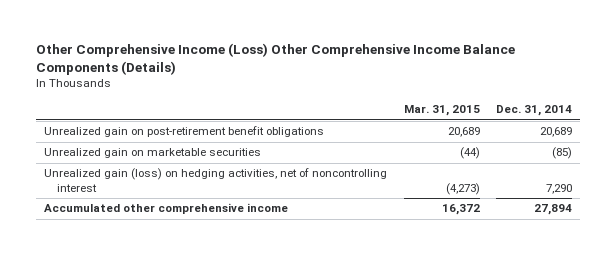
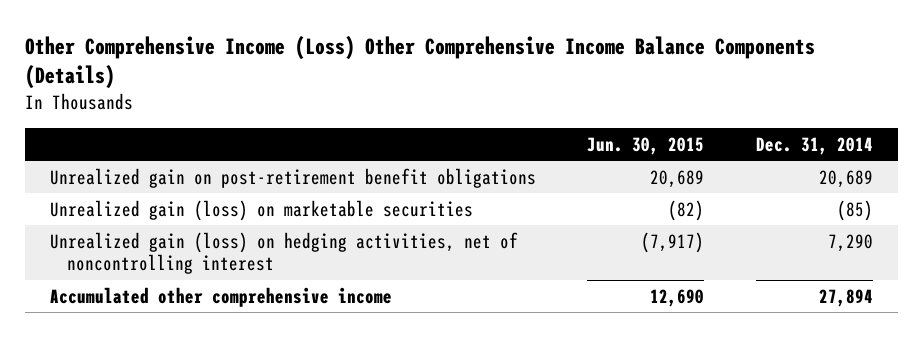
[403,105,480,117] Mar. 31, 2015 -> none
none -> [587,136,705,155] Jun. 30, 2015
[44,148,262,159] Unrealized gain on marketable securities -> [50,199,474,221] Unrealized gain (loss) on marketable securities

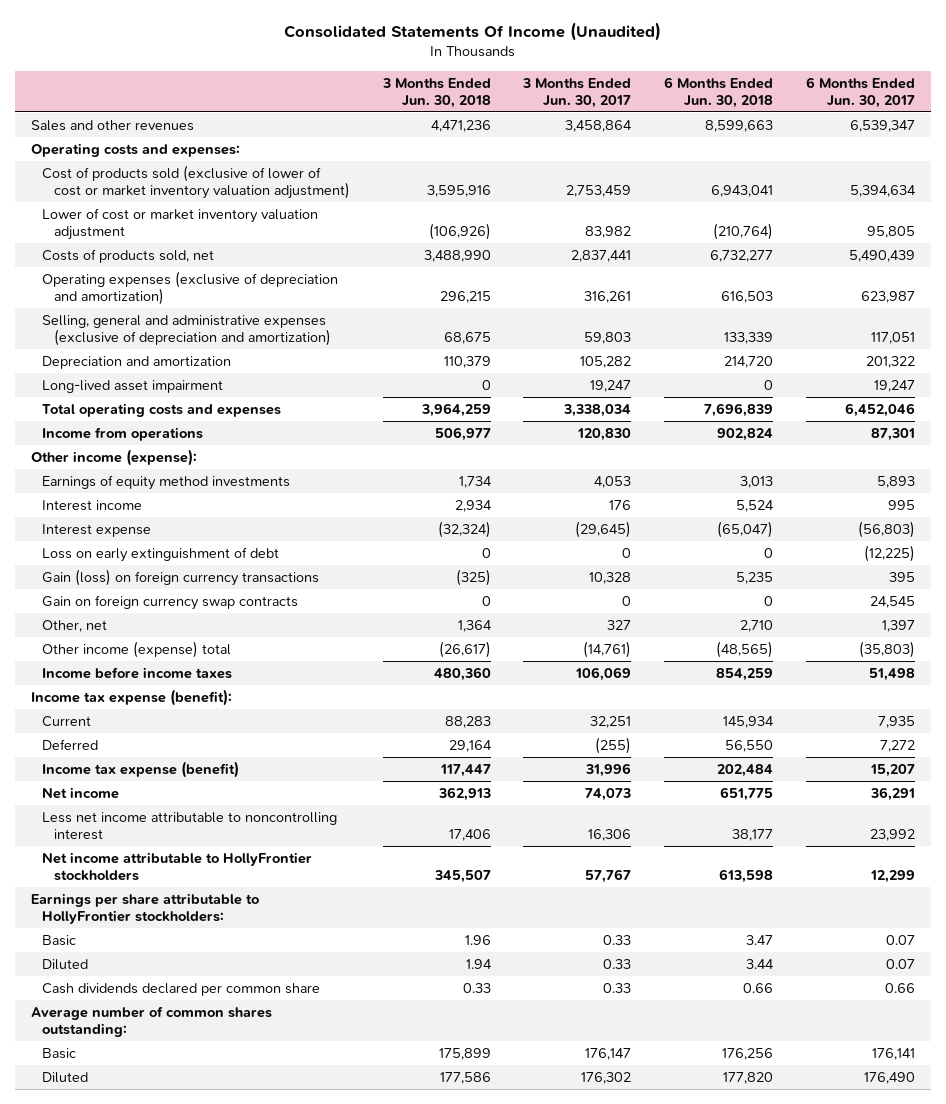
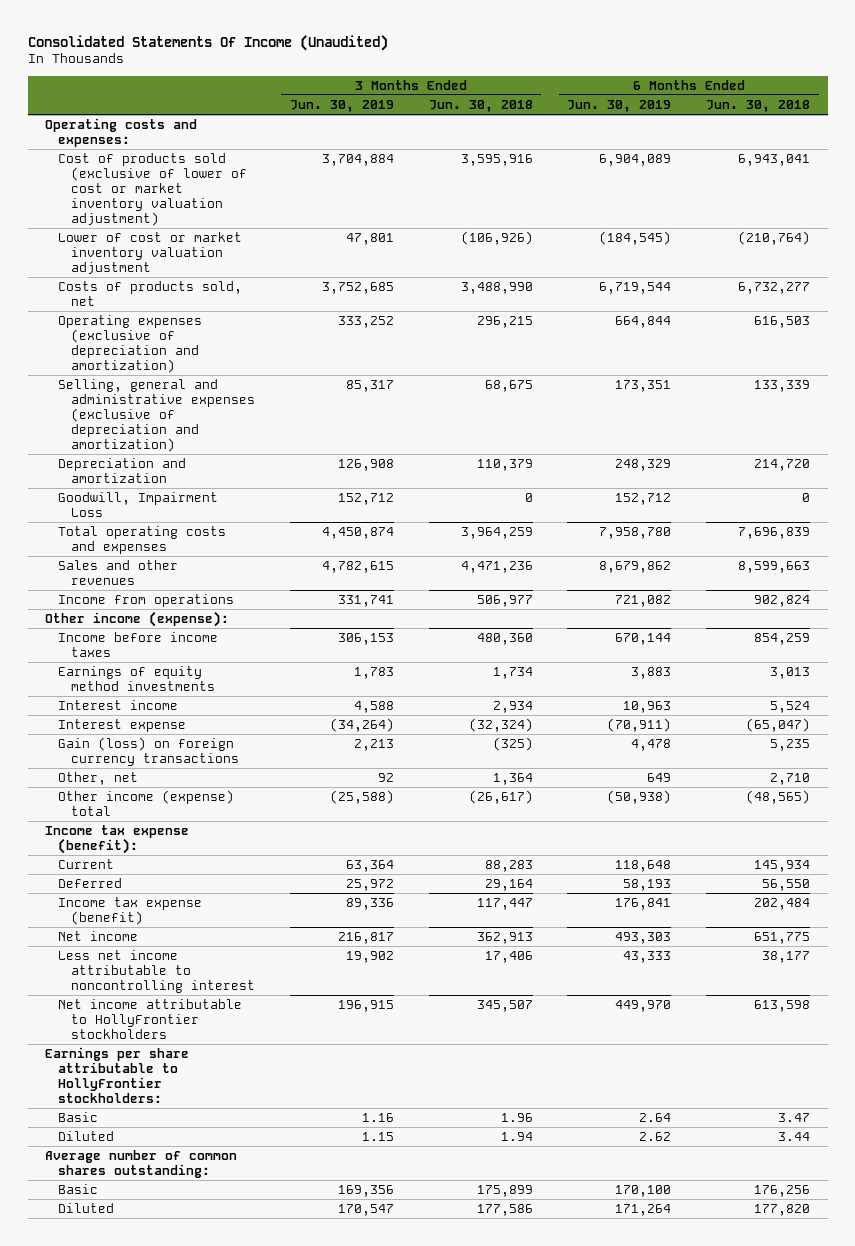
[522,77,632,108] 3 Months Ended Jun. 30, 2017 -> none
[805,76,915,108] 6 Months Ended Jun. 30, 2017 -> none
none -> [289,99,394,112] Jun. 30, 2019
none -> [567,99,672,112] Jun. 30, 2019
[42,379,224,393] Long-lived asset impairment -> none
none -> [57,491,218,517] Goodwill, Impairment Loss
[31,119,195,131] Sales and other revenues -> [57,559,178,585] Sales and other revenues
[42,666,233,679] Income before income taxes -> [57,631,218,657] Income before income taxes
[42,546,280,562] Loss on early extinguishment of debt -> none
[42,594,299,610] Gain on foreign currency swap contracts -> none
[42,982,321,996] Cash dividends declared per common share -> none

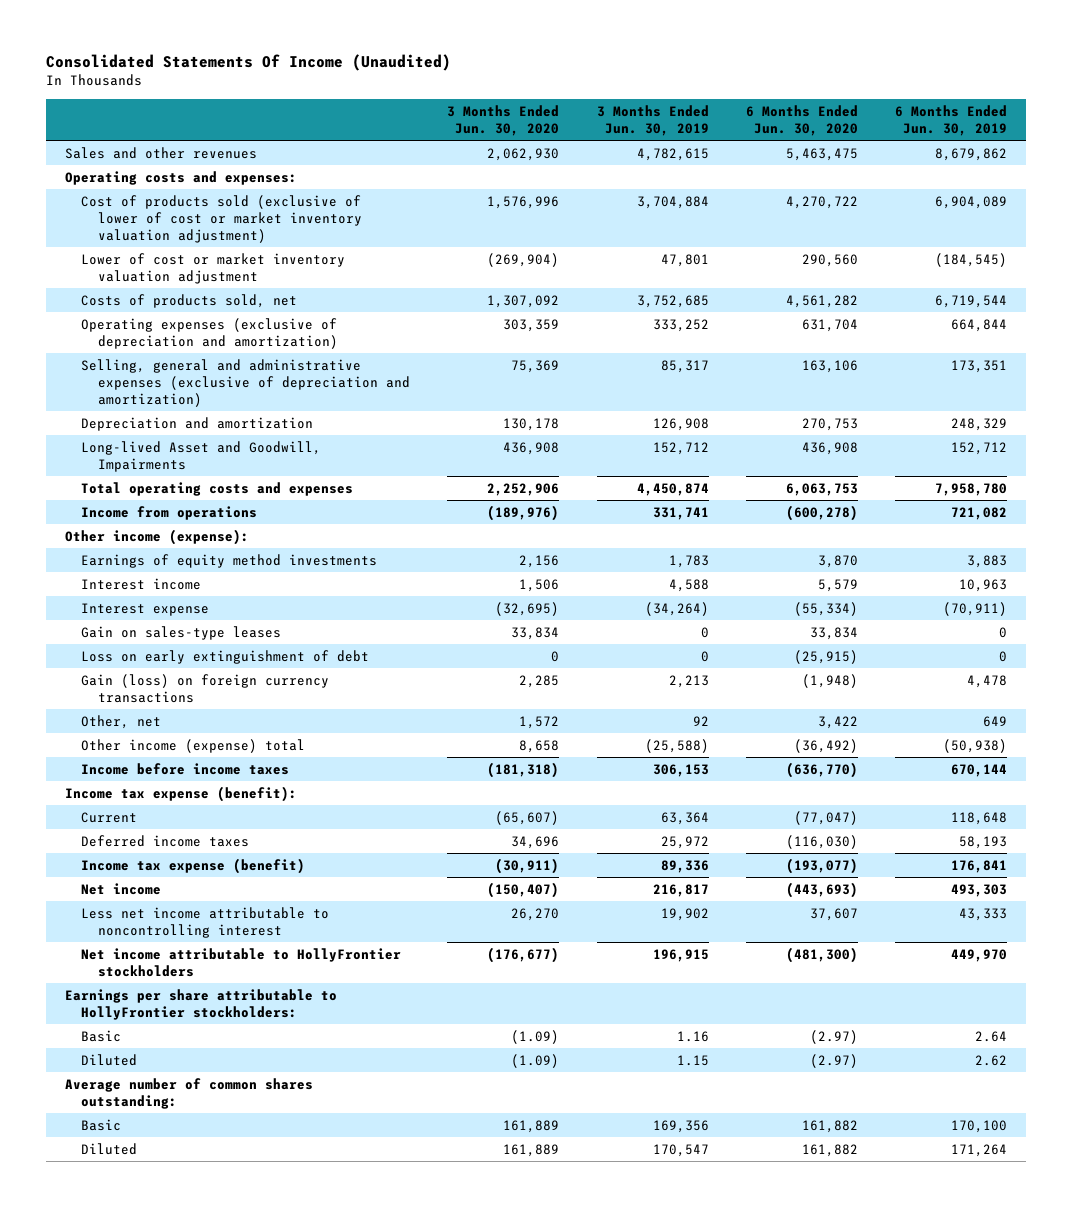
[428,99,533,112] Jun. 30, 2018 -> none
[706,99,811,112] Jun. 30, 2018 -> none
none -> [447,104,560,136] 3 Months Ended Jun. 30, 2020
none -> [746,104,859,136] 6 Months Ended Jun. 30, 2020
[57,559,178,585] Sales and other revenues -> [64,146,257,159] Sales and other revenues
[57,491,218,517] Goodwill, Impairment Loss -> [81,440,322,472] Long-lived Asset and Goodwill, Impairments
none -> [81,625,282,640] Gain on sales-type leases
none -> [81,649,370,664] Loss on early extinguishment of debt
[57,631,218,657] Income before income taxes -> [81,762,290,775] Income before income taxes
[57,877,122,888] Deferred -> [81,834,250,847] Deferred income taxes

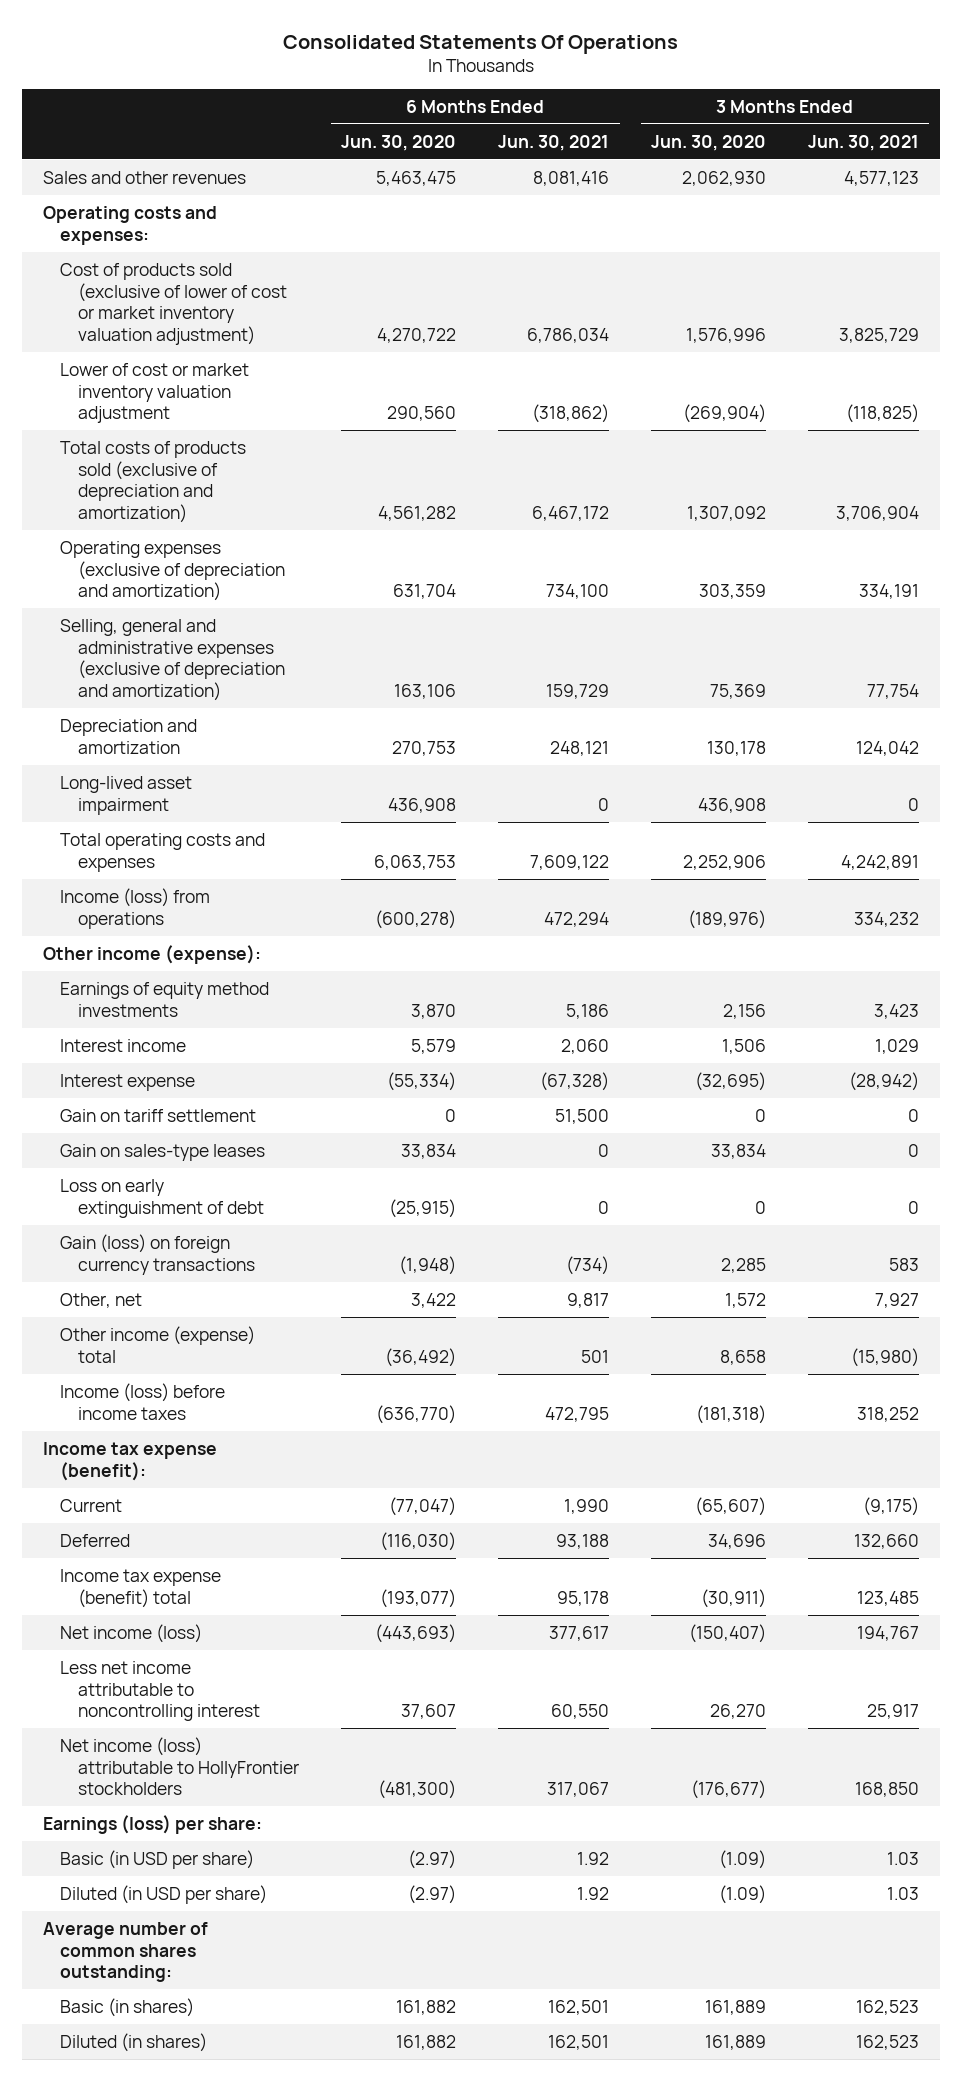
[45,53,451,71] Consolidated Statements Of Income (Unaudited) -> [282,34,678,54] Consolidated Statements Of Operations
[596,104,709,136] 3 Months Ended Jun. 30, 2019 -> none
[895,104,1008,136] 6 Months Ended Jun. 30, 2019 -> none
none -> [498,134,610,151] Jun. 30, 2021
none -> [807,134,919,151] Jun. 30, 2021
[81,293,298,308] Costs of products sold, net -> [60,440,247,524] Total costs of products sold (exclusive of depreciation and amortization)
[81,440,322,472] Long-lived Asset and Goodwill, Impairments -> [60,775,193,815] Long-lived asset impairment
[81,505,258,520] Income from operations -> [60,887,211,929] Income (loss) from operations
none -> [60,1108,257,1122] Gain on tariff settlement
[81,762,290,775] Income before income taxes -> [60,1382,226,1420] Income (loss) before income taxes
[81,834,250,847] Deferred income taxes -> [60,1533,131,1547] Deferred
[81,857,306,874] Income tax expense (benefit) -> [60,1568,222,1608] Income tax expense (benefit) total
[81,882,162,895] Net income -> [60,1623,203,1643] Net income (loss)
[81,947,402,977] Net income attributable to HollyFrontier stockholders -> [60,1736,300,1796] Net income (loss) attributable to HollyFrontier stockholders
[64,988,337,1020] Earnings per share attributable to HollyFrontier stockholders: -> [42,1814,262,1834] Earnings (loss) per share:
[81,1029,122,1042] Basic -> [60,1849,255,1869] Basic (in USD per share)
[81,1053,138,1066] Diluted -> [60,1884,268,1904] Diluted (in USD per share)
[81,1118,122,1131] Basic -> [60,1997,195,2017] Basic (in shares)
[81,1142,138,1155] Diluted -> [60,2032,208,2052] Diluted (in shares)

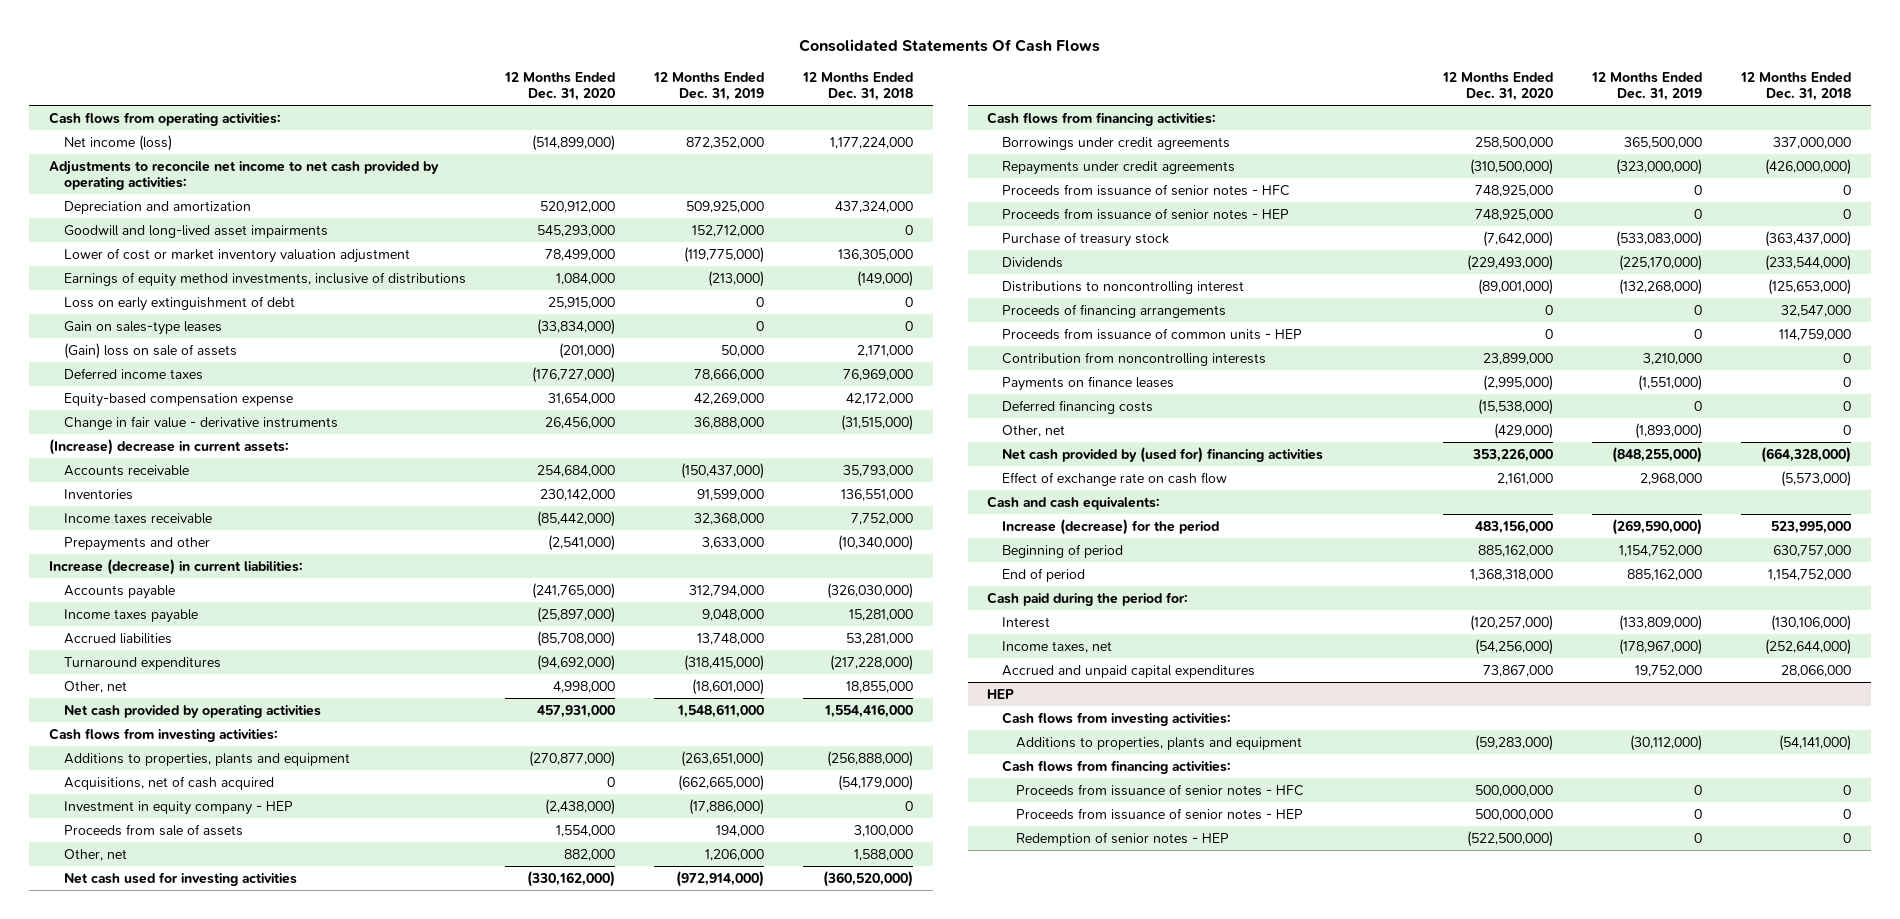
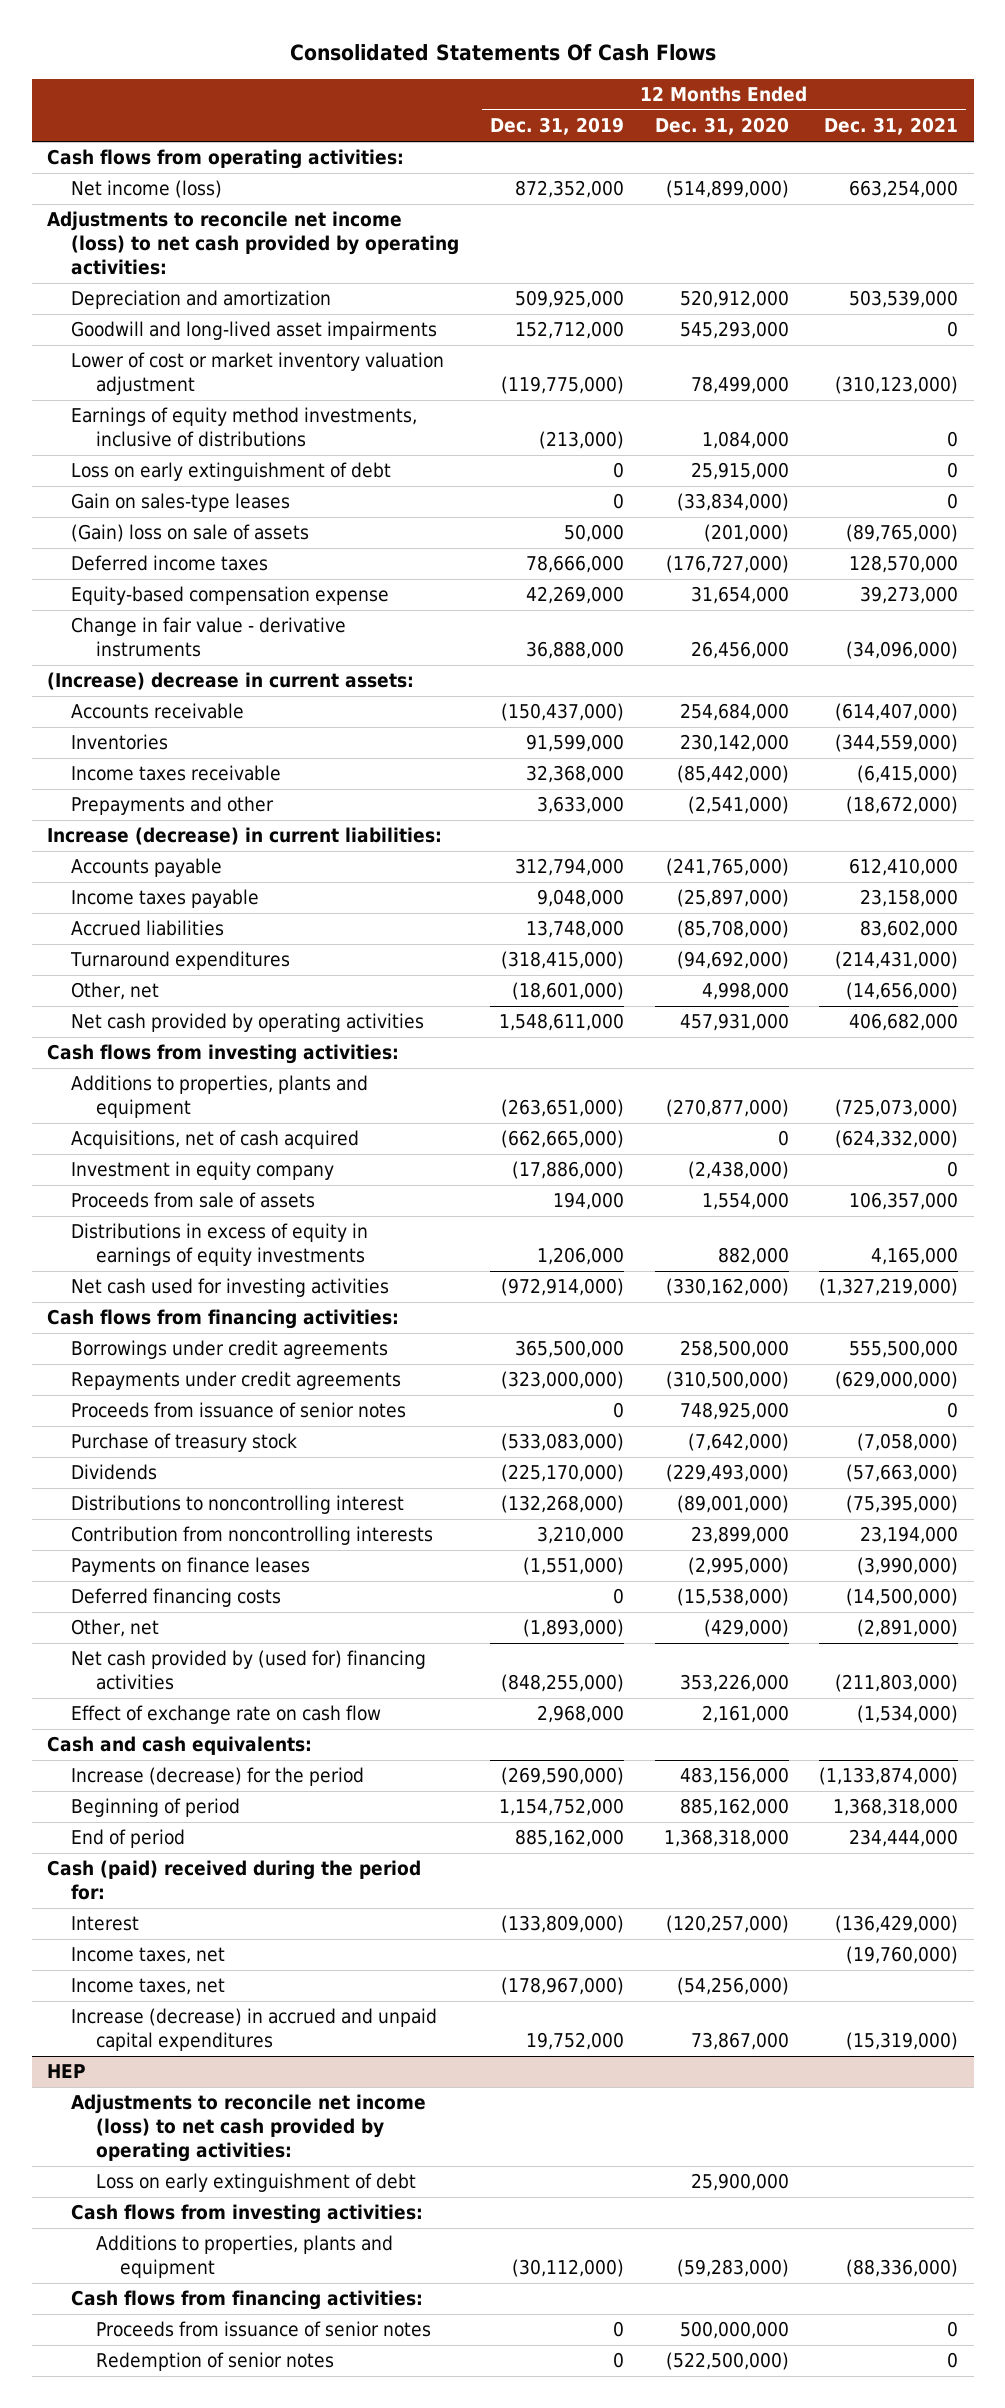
[802,71,914,102] 12 Months Ended Dec. 31, 2018 -> none
none -> [824,117,959,136] Dec. 31, 2021
[48,160,439,191] Adjustments to reconcile net income to net cash provided by operating activities: -> [46,211,460,275] Adjustments to reconcile net income (loss) to net cash provided by operating activities:
[63,800,293,815] Investment in equity company - HEP -> [71,1161,335,1181] Investment in equity company
[63,848,127,861] Other, net -> [71,1223,369,1267] Distributions in excess of equity in earnings of equity investments
[1001,207,1289,220] Proceeds from issuance of senior notes - HEP -> none
[1001,183,1290,196] Proceeds from issuance of senior notes - HFC -> [71,1402,407,1419] Proceeds from issuance of senior notes
[1001,303,1226,318] Proceeds of financing arrangements -> none
[1001,327,1302,340] Proceeds from issuance of common units - HEP -> none
[987,591,1189,606] Cash paid during the period for: -> [46,1860,421,1901] Cash (paid) received during the period for:
none -> [71,1947,226,1965] Income taxes, net
[1001,664,1255,678] Accrued and unpaid capital expenditures -> [71,2008,438,2052] Increase (decrease) in accrued and unpaid capital expenditures
none -> [71,2094,427,2162] Adjustments to reconcile net income (loss) to net cash provided by operating activities:
none -> [95,2173,416,2193] Loss on early extinguishment of debt
[1016,807,1304,820] Proceeds from issuance of senior notes - HEP -> none
[1016,783,1305,796] Proceeds from issuance of senior notes - HFC -> [95,2321,431,2338] Proceeds from issuance of senior notes
[1016,831,1230,846] Redemption of senior notes - HEP -> [95,2352,334,2372] Redemption of senior notes

